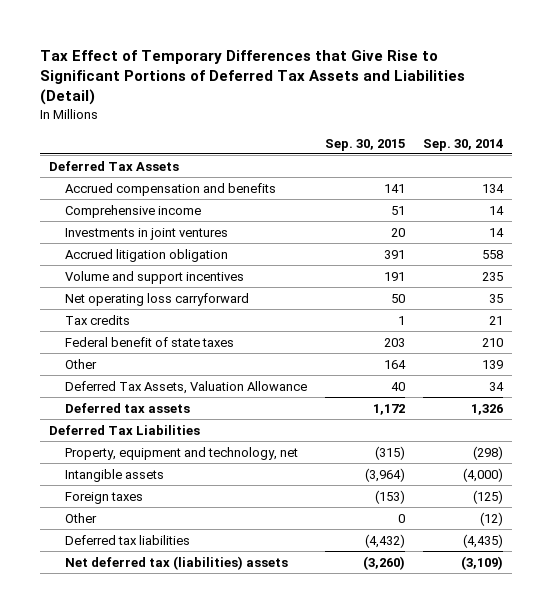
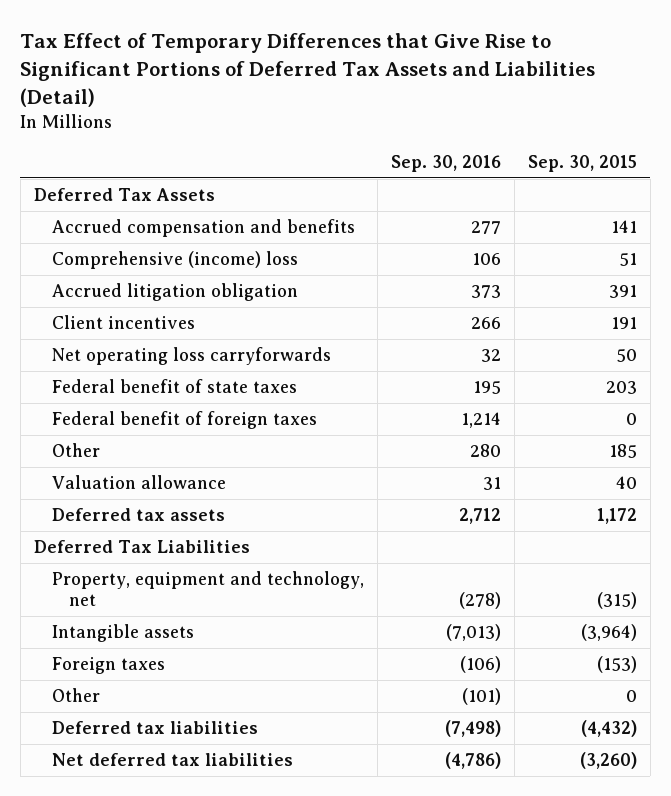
[422,138,503,151] Sep. 30, 2014 -> none
none -> [390,154,501,172] Sep. 30, 2016
[65,227,229,240] Investments in joint ventures -> none
[65,204,202,218] Comprehensive income -> [51,251,298,270] Comprehensive (income) loss
[65,314,131,325] Tax credits -> none
[65,270,245,284] Volume and support incentives -> [51,315,195,330] Client incentives
[65,292,250,306] Net operating loss carryforward -> [51,347,331,366] Net operating loss carryforwards
none -> [51,411,317,430] Federal benefit of foreign taxes
[383,359,406,369] 164 -> [608,444,637,459] 185
[65,380,308,394] Deferred Tax Assets, Valuation Allowance -> [51,475,226,490] Valuation allowance
[65,555,289,570] Net deferred tax (liabilities) assets -> [51,753,293,767] Net deferred tax liabilities

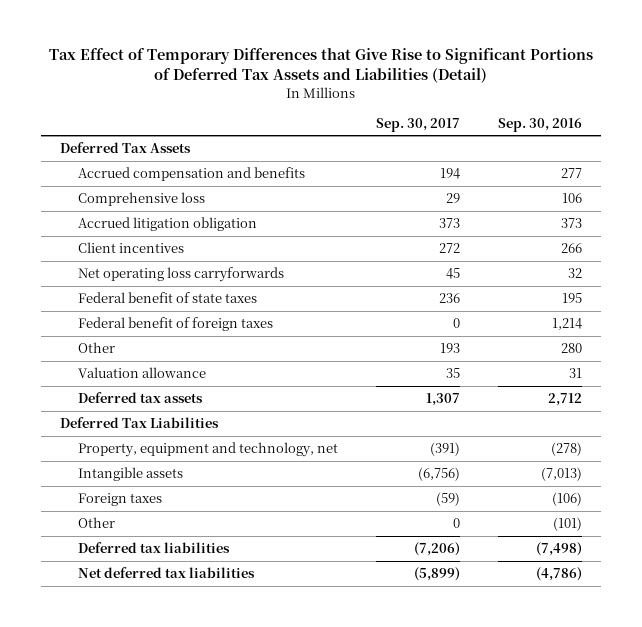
[527,154,637,172] Sep. 30, 2015 -> none
none -> [376,117,461,132] Sep. 30, 2017
[51,251,298,270] Comprehensive (income) loss -> [78,192,206,207] Comprehensive loss

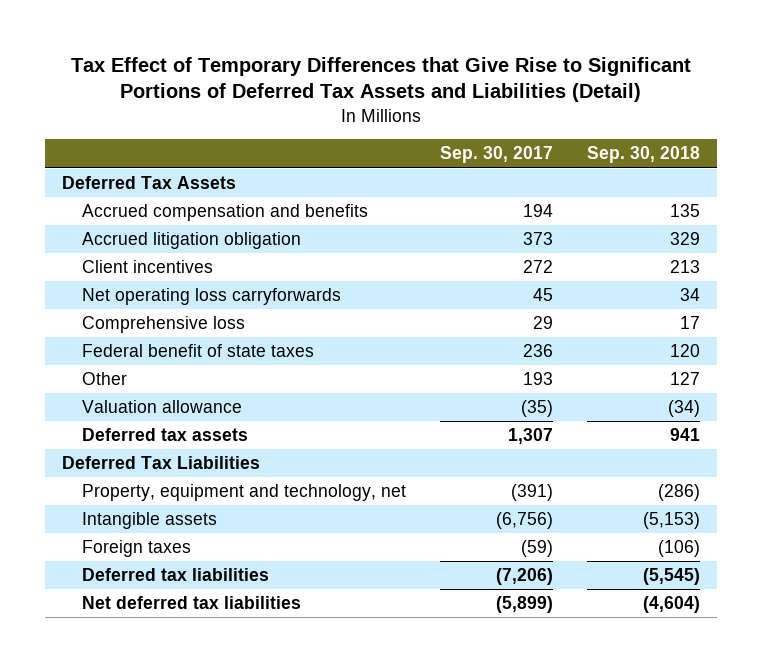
[497,117,582,132] Sep. 30, 2016 -> none
none -> [587,146,701,164] Sep. 30, 2018
[78,192,206,207] Comprehensive loss -> [81,316,245,334] Comprehensive loss
[78,317,274,332] Federal benefit of foreign taxes -> none
[446,368,461,379] 35 -> [521,400,554,418] (35)
[78,517,116,529] Other -> none

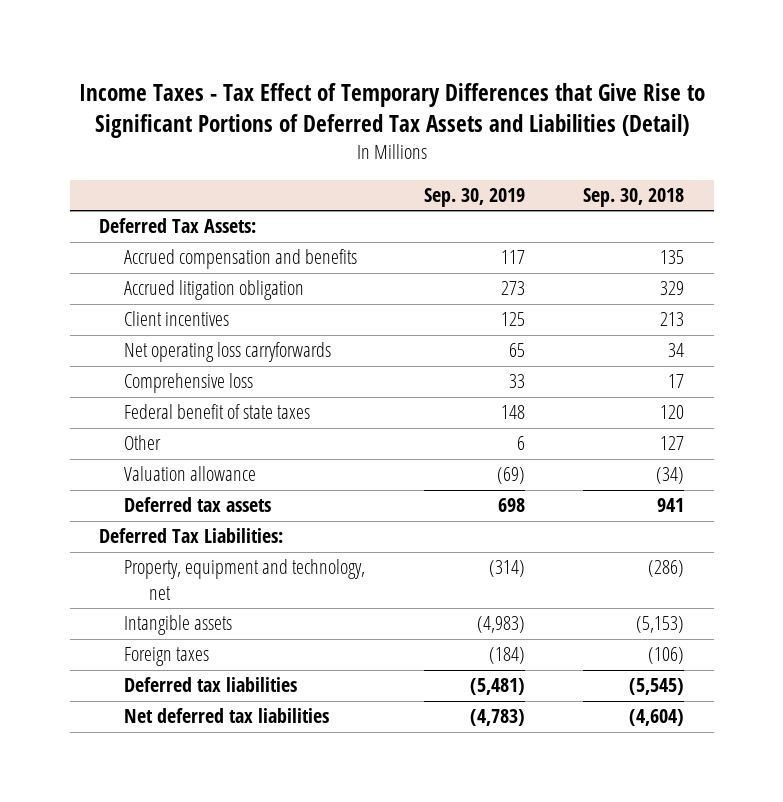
[70,56,691,103] Tax Effect of Temporary Differences that Give Rise to Significant Portions of Deferred Tax Assets and Liabilities (Detail) -> [78,83,705,139] Income Taxes - Tax Effect of Temporary Differences that Give Rise to Significant Portions of Deferred Tax Assets and Liabilities (Detail)
[440,146,554,164] Sep. 30, 2017 -> none
none -> [423,187,525,207] Sep. 30, 2019
[61,176,236,190] Deferred Tax Assets -> [99,218,257,234] Deferred Tax Assets:
[61,456,260,470] Deferred Tax Liabilities -> [99,528,284,544] Deferred Tax Liabilities:

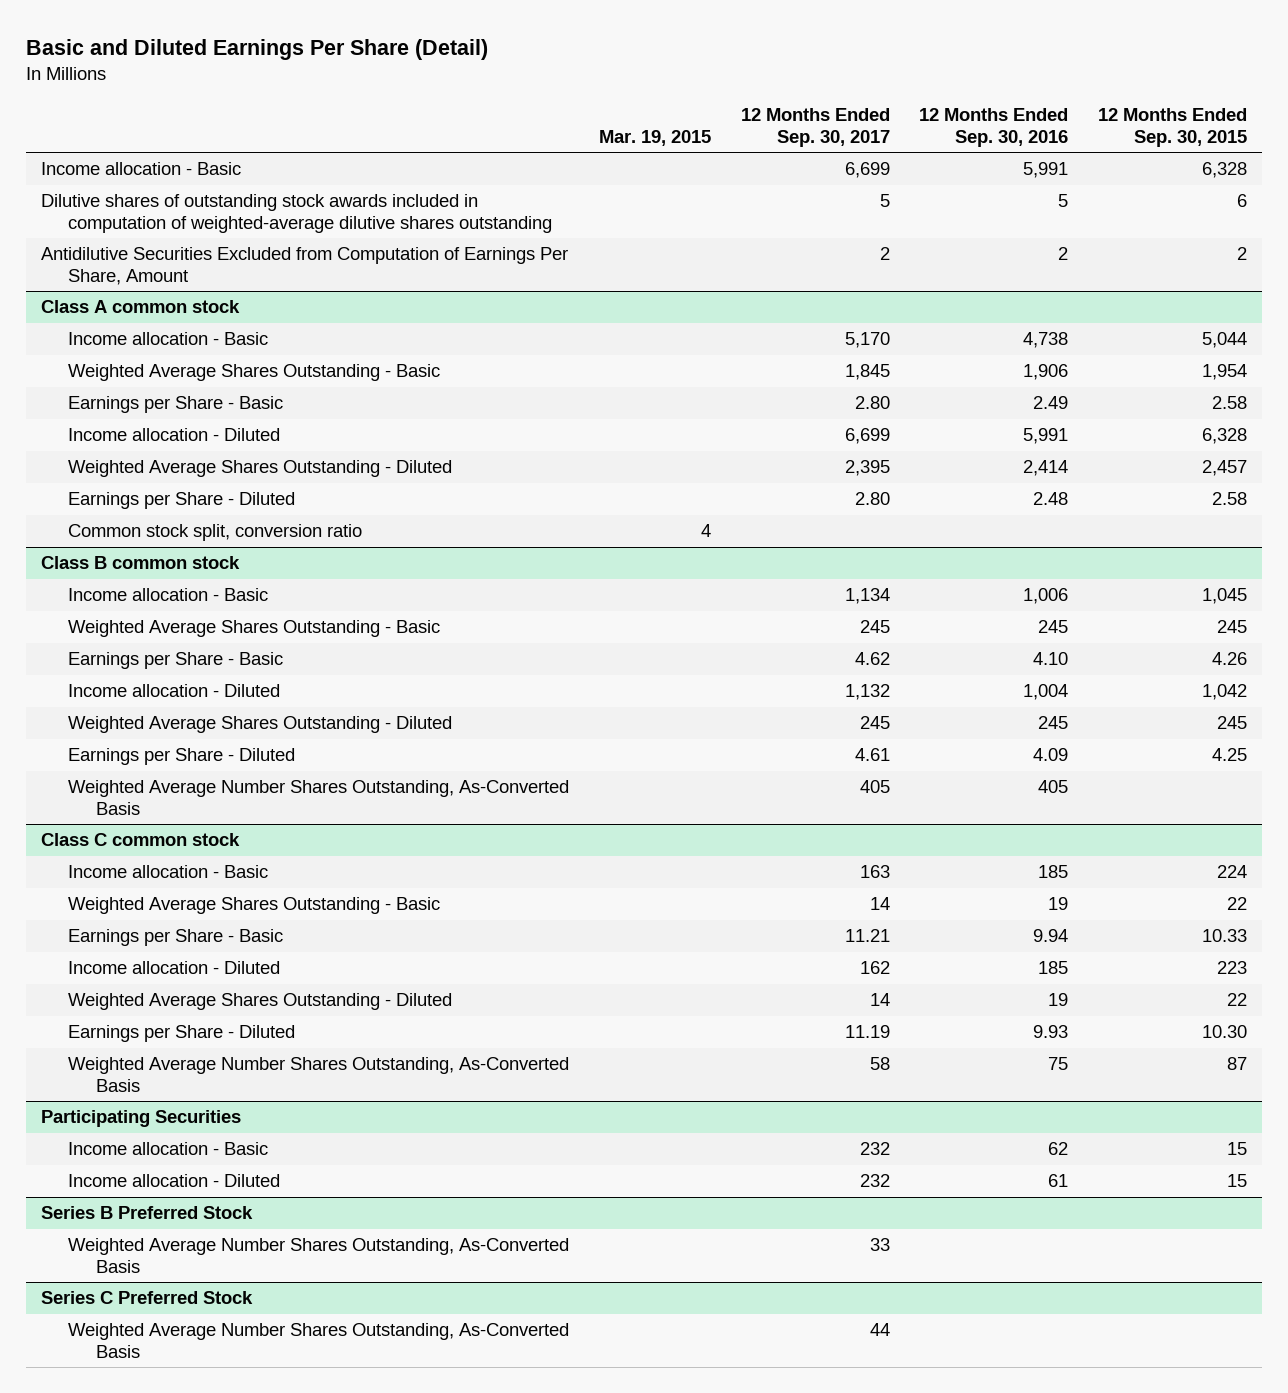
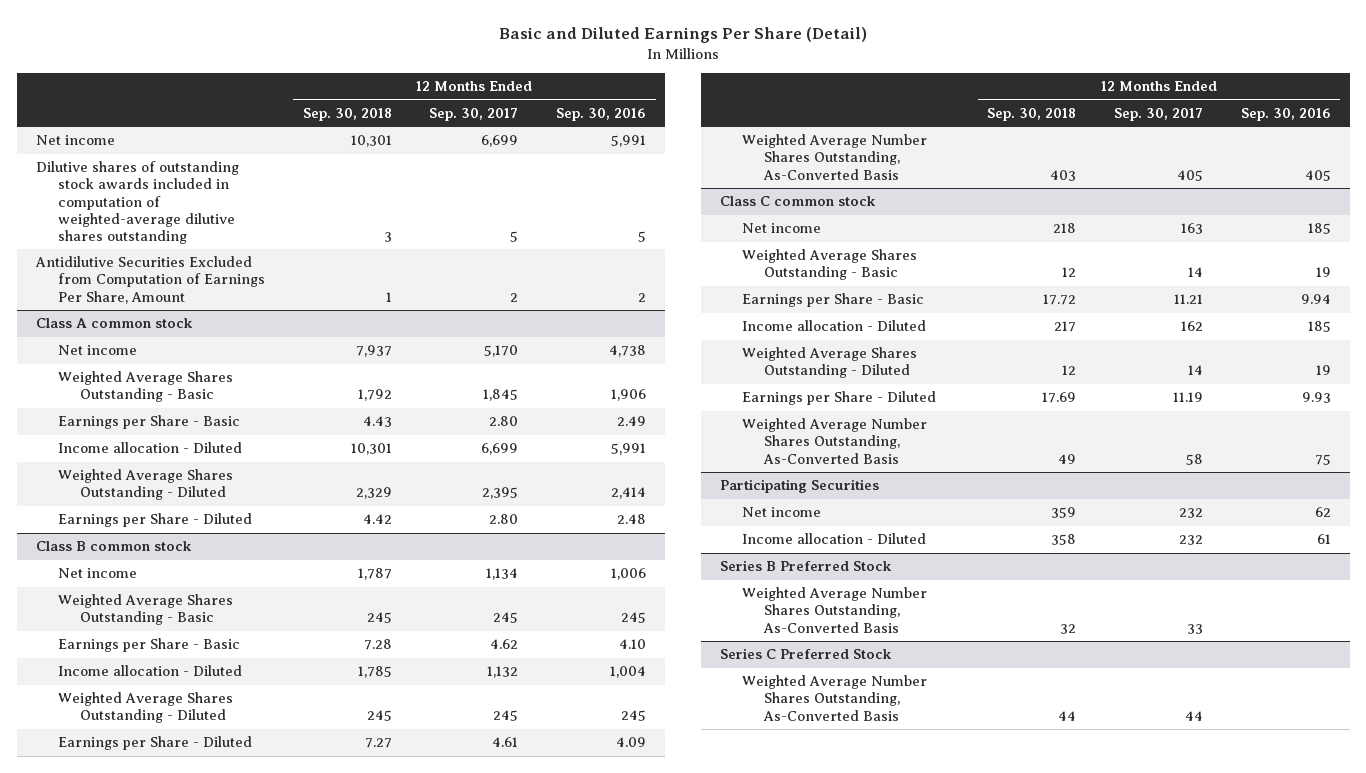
[598,129,711,146] Mar. 19, 2015 -> none
[1098,108,1248,147] 12 Months Ended Sep. 30, 2015 -> none
none -> [302,107,392,121] Sep. 30, 2018
[40,162,241,176] Income allocation - Basic -> [35,135,115,146] Net income
[68,332,269,346] Income allocation - Basic -> [57,345,137,356] Net income
[68,524,363,542] Common stock split, conversion ratio -> none
[68,588,269,602] Income allocation - Basic -> [57,568,137,579] Net income
[68,865,269,879] Income allocation - Basic -> [742,223,822,234] Net income
[68,1142,269,1156] Income allocation - Basic -> [742,507,822,518] Net income

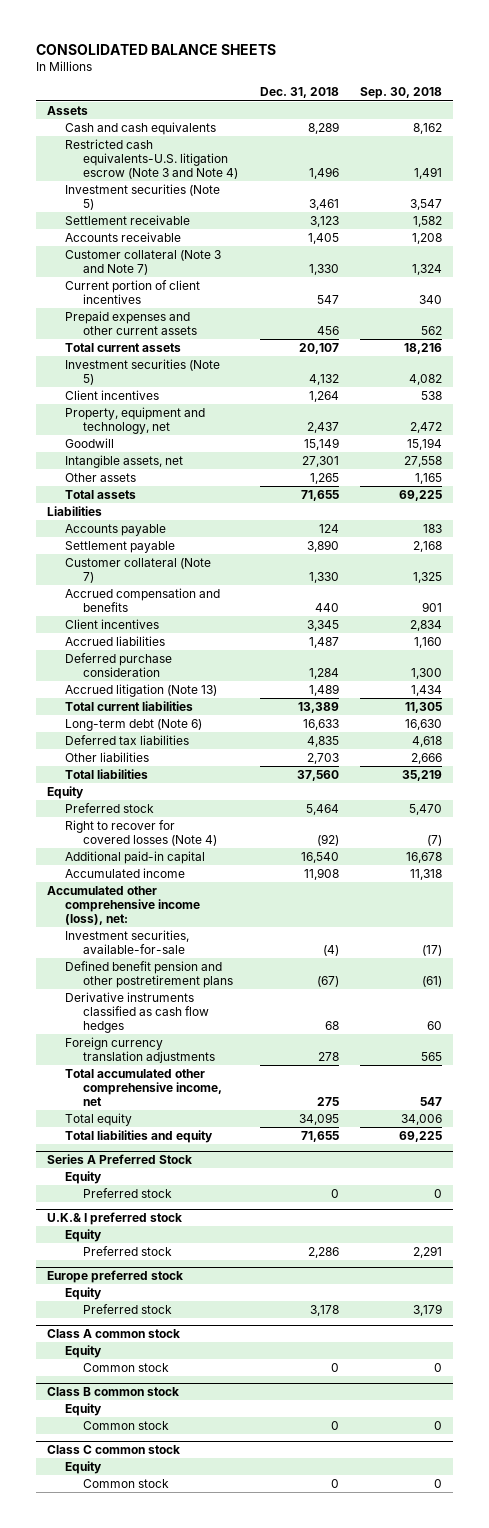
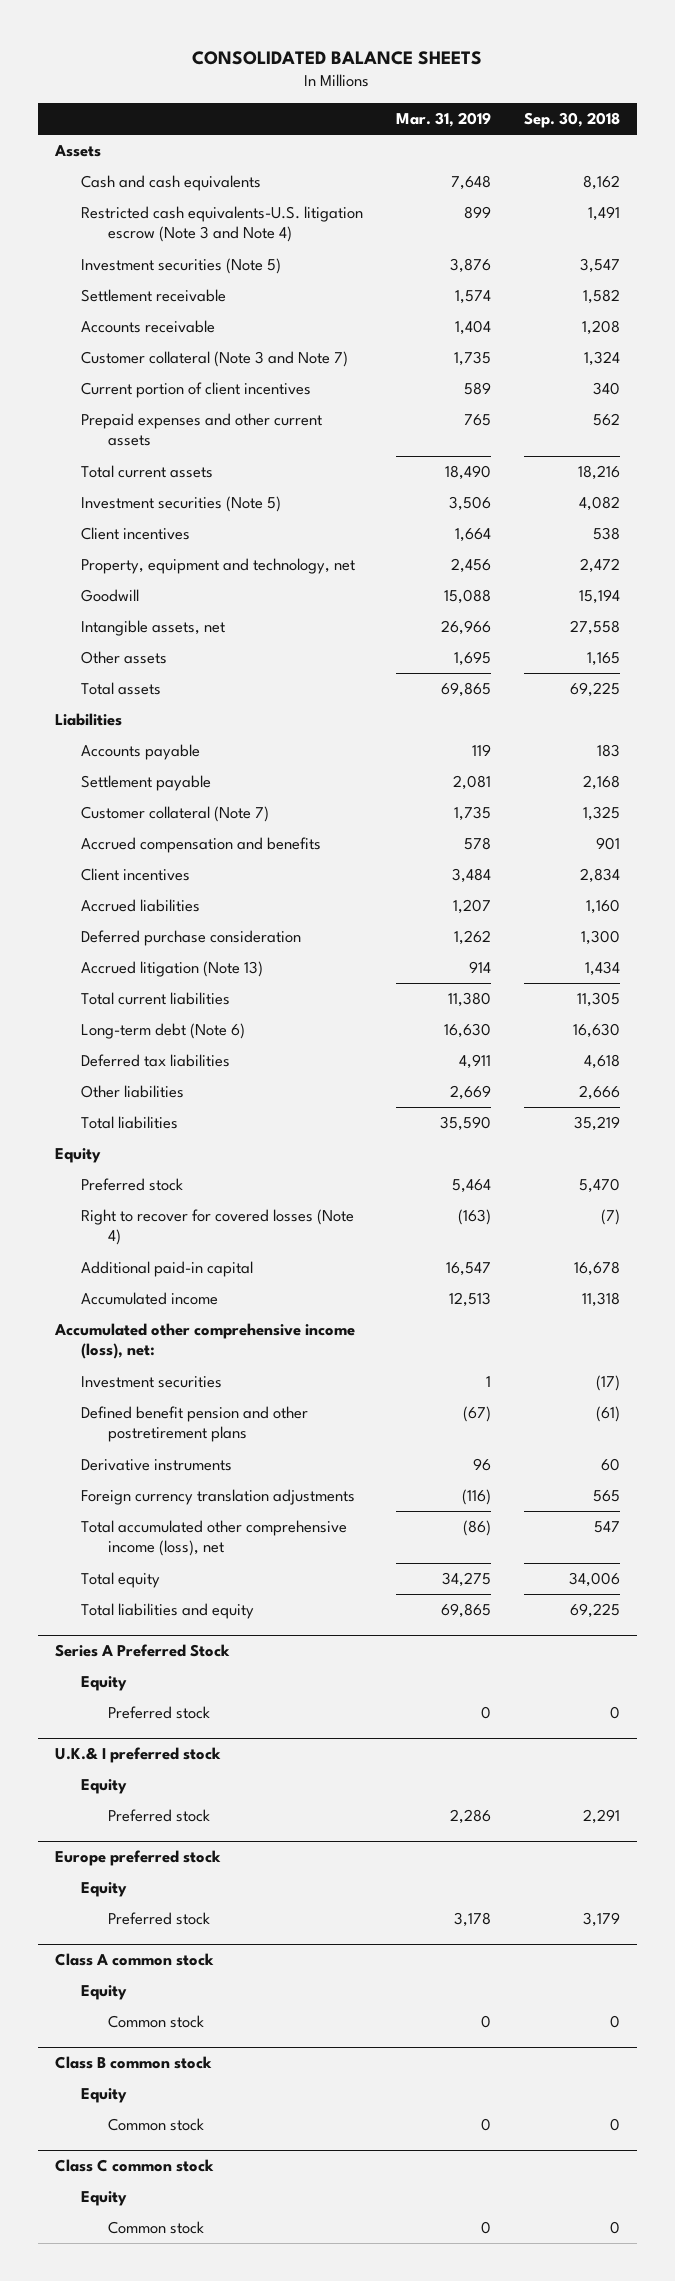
[259,87,339,99] Dec. 31, 2018 -> none
none -> [396,111,492,127] Mar. 31, 2019
[64,930,189,955] Investment securities, available-for-sale -> [81,1376,223,1389] Investment securities
[64,992,209,1034] Derivative instruments classified as cash flow hedges -> [81,1459,233,1472] Derivative instruments
[64,1069,222,1107] Total accumulated other comprehensive income, net -> [81,1520,348,1557] Total accumulated other comprehensive income (loss), net

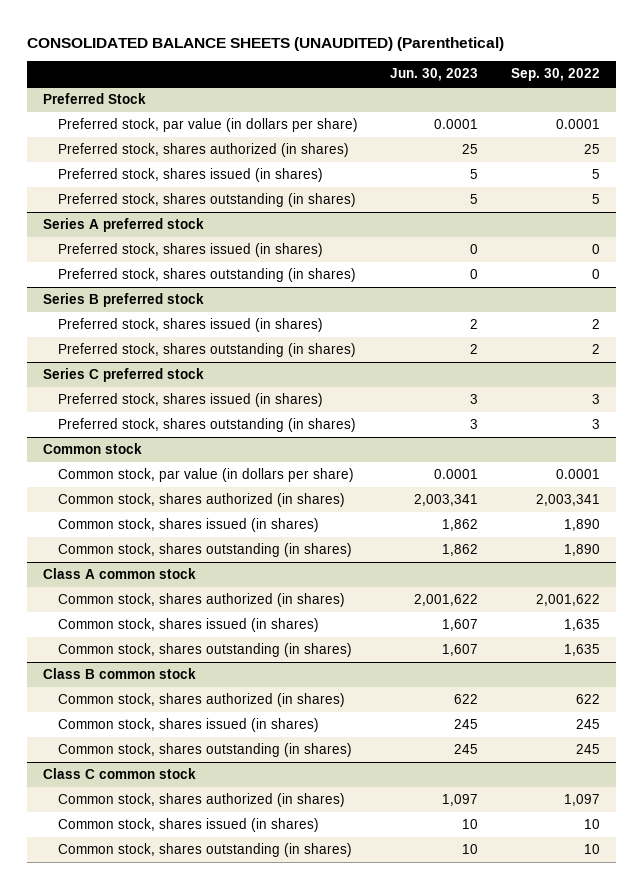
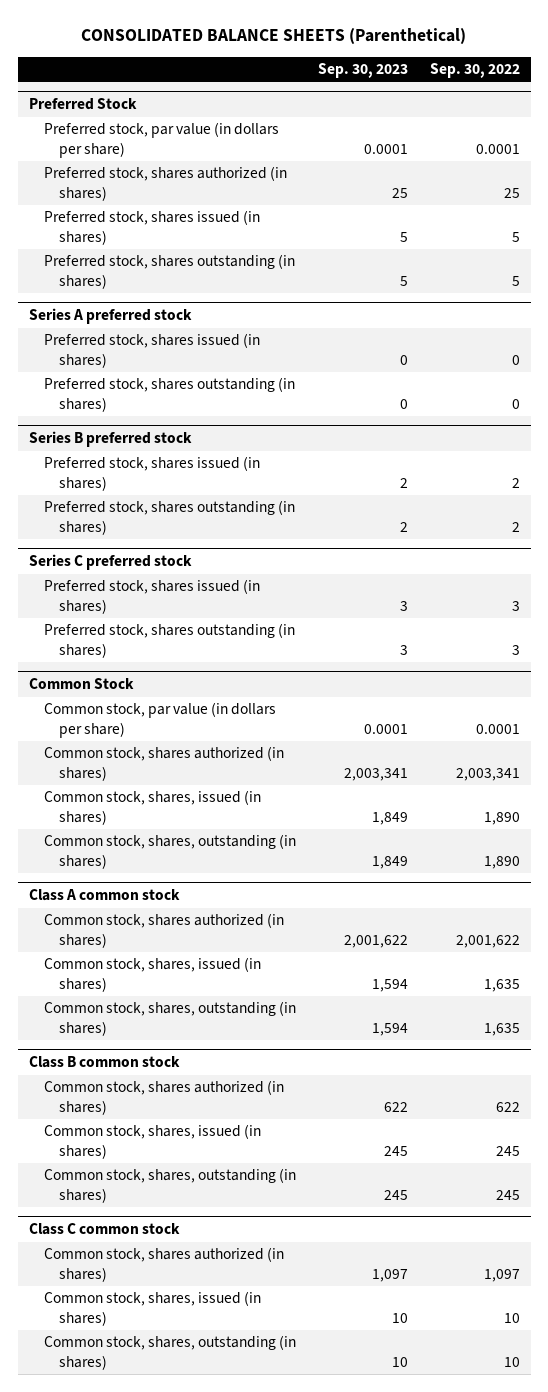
[26,36,504,51] CONSOLIDATED BALANCE SHEETS (UNAUDITED) (Parenthetical) -> [81,28,467,45] CONSOLIDATED BALANCE SHEETS (Parenthetical)
[390,68,479,82] Jun. 30, 2023 -> none
none -> [317,63,408,79] Sep. 30, 2023
[42,443,142,455] Common stock -> [28,678,134,690] Common Stock
[58,518,320,533] Common stock, shares issued (in shares) -> [43,790,261,825] Common stock, shares, issued (in shares)
[58,543,353,558] Common stock, shares outstanding (in shares) -> [43,834,296,869] Common stock, shares, outstanding (in shares)
[58,618,320,633] Common stock, shares issued (in shares) -> [43,957,261,992] Common stock, shares, issued (in shares)
[58,643,353,658] Common stock, shares outstanding (in shares) -> [43,1001,296,1036] Common stock, shares, outstanding (in shares)
[58,718,320,733] Common stock, shares issued (in shares) -> [43,1124,261,1159] Common stock, shares, issued (in shares)
[58,743,353,758] Common stock, shares outstanding (in shares) -> [43,1168,296,1203] Common stock, shares, outstanding (in shares)
[58,818,320,833] Common stock, shares issued (in shares) -> [43,1291,261,1326] Common stock, shares, issued (in shares)
[58,843,353,858] Common stock, shares outstanding (in shares) -> [43,1335,296,1370] Common stock, shares, outstanding (in shares)

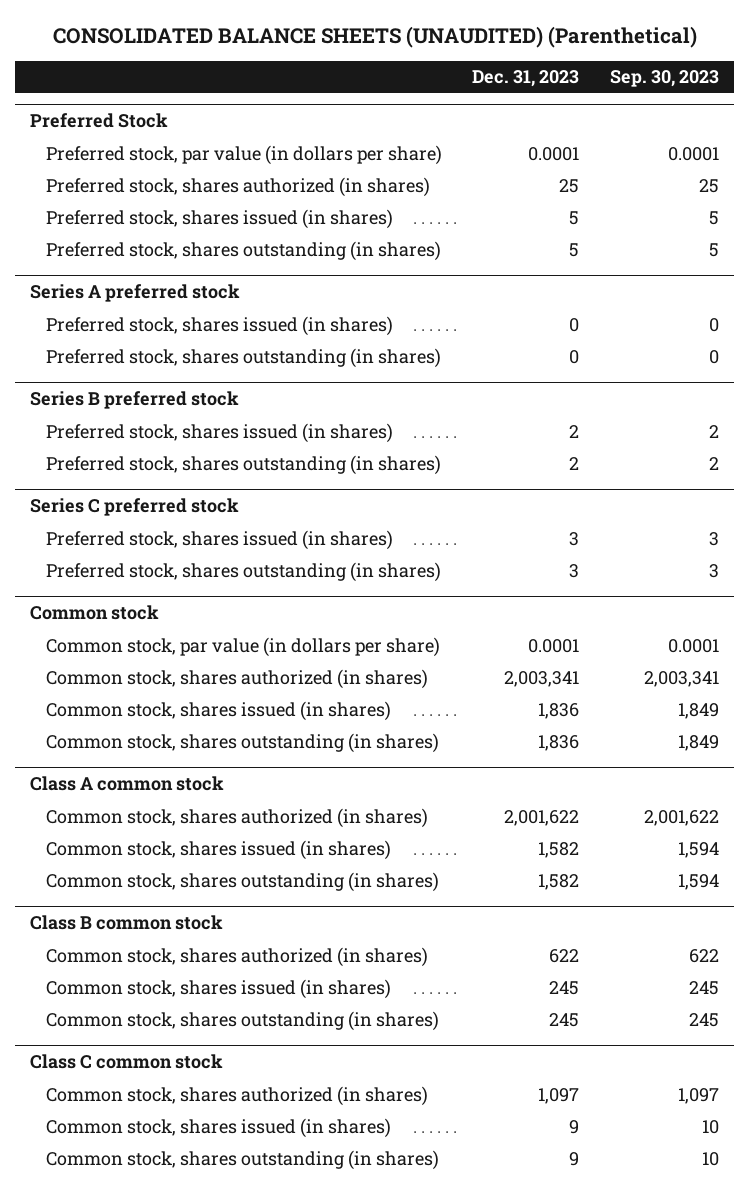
[81,28,467,45] CONSOLIDATED BALANCE SHEETS (Parenthetical) -> [52,25,697,48] CONSOLIDATED BALANCE SHEETS (UNAUDITED) (Parenthetical)
[429,63,520,79] Sep. 30, 2022 -> none
none -> [472,70,580,88] Dec. 31, 2023
[28,678,134,690] Common Stock -> [30,605,160,621] Common stock
[43,790,261,825] Common stock, shares, issued (in shares) -> [45,700,391,721] Common stock, shares issued (in shares)
[43,834,296,869] Common stock, shares, outstanding (in shares) -> [45,732,439,753] Common stock, shares outstanding (in shares)
[43,957,261,992] Common stock, shares, issued (in shares) -> [45,839,391,860] Common stock, shares issued (in shares)
[43,1001,296,1036] Common stock, shares, outstanding (in shares) -> [45,871,439,892] Common stock, shares outstanding (in shares)
[43,1124,261,1159] Common stock, shares, issued (in shares) -> [45,978,391,999] Common stock, shares issued (in shares)
[43,1168,296,1203] Common stock, shares, outstanding (in shares) -> [45,1010,439,1031] Common stock, shares outstanding (in shares)
[43,1291,261,1326] Common stock, shares, issued (in shares) -> [45,1117,391,1138] Common stock, shares issued (in shares)
[43,1335,296,1370] Common stock, shares, outstanding (in shares) -> [45,1149,439,1170] Common stock, shares outstanding (in shares)

